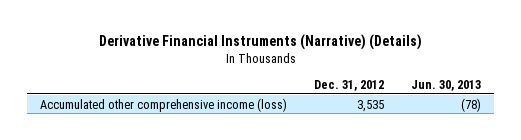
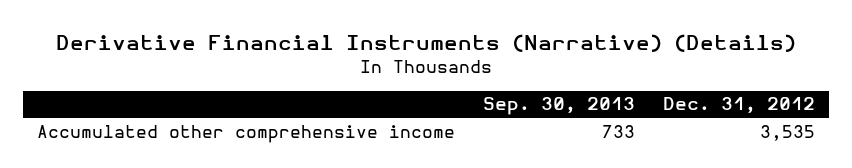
[410,79,481,91] Jun. 30, 2013 -> none
none -> [483,97,636,116] Sep. 30, 2013
[40,97,288,112] Accumulated other comprehensive income (loss) -> [37,124,456,143] Accumulated other comprehensive income

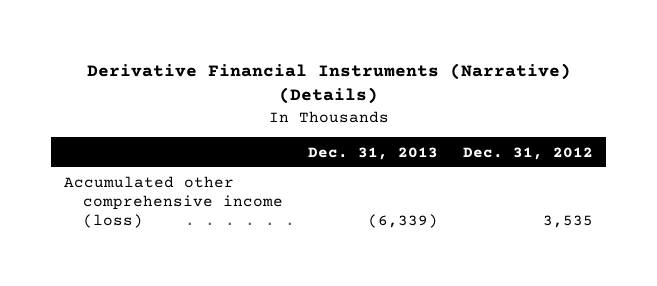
[483,97,636,116] Sep. 30, 2013 -> none
none -> [308,146,439,160] Dec. 31, 2013
[37,124,456,143] Accumulated other comprehensive income -> [63,176,283,228] Accumulated other comprehensive income (loss)

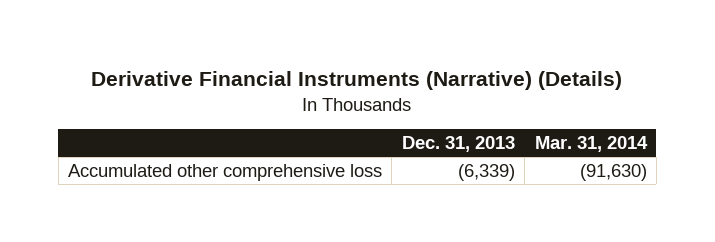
[463,146,594,160] Dec. 31, 2012 -> none
none -> [534,136,648,153] Mar. 31, 2014
[63,176,283,228] Accumulated other comprehensive income (loss) -> [67,163,382,181] Accumulated other comprehensive loss

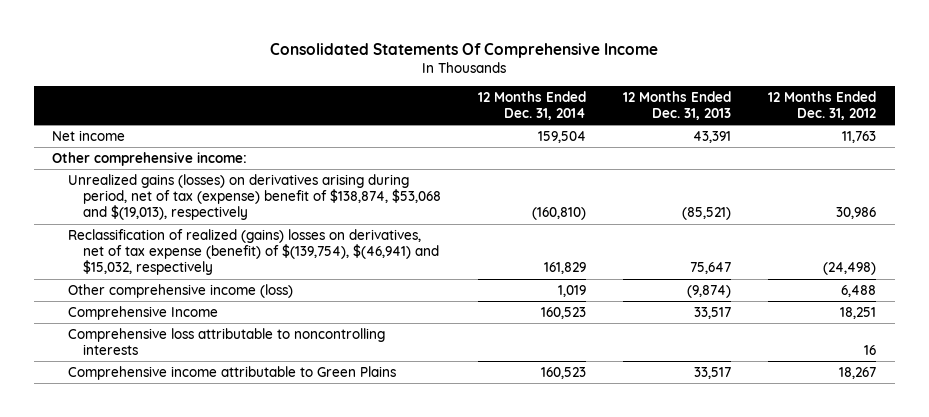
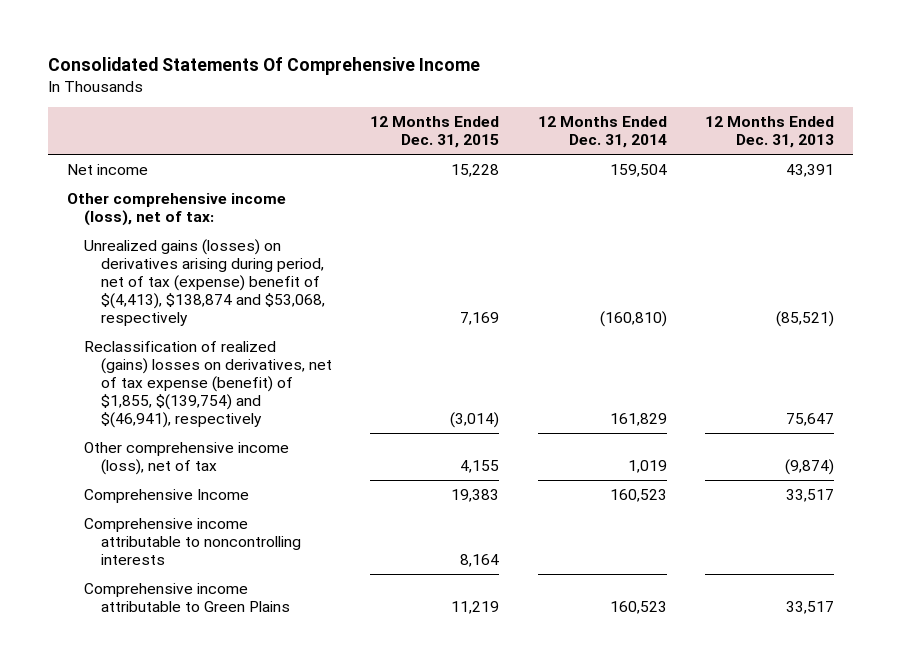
[768,90,877,120] 12 Months Ended Dec. 31, 2012 -> none
none -> [370,116,500,149] 12 Months Ended Dec. 31, 2015
[52,151,248,166] Other comprehensive income: -> [66,192,286,226] Other comprehensive income (loss), net of tax:
[67,173,442,221] Unrealized gains (losses) on derivatives arising during period, net of tax (expense) benefit of $138,874, $53,068 and $(19,013), respectively -> [83,238,325,326] Unrealized gains (losses) on derivatives arising during period, net of tax (expense) benefit of $(4,413), $138,874 and $53,068, respectively
[67,228,440,276] Reclassification of realized (gains) losses on derivatives, net of tax expense (benefit) of $(139,754), $(46,941) and $15,032, respectively -> [83,340,332,428] Reclassification of realized (gains) losses on derivatives, net of tax expense (benefit) of $1,855, $(139,754) and $(46,941), respectively
[67,283,293,298] Other comprehensive income (loss) -> [83,441,289,475] Other comprehensive income (loss), net of tax
[67,327,385,355] Comprehensive loss attributable to noncontrolling interests -> [83,517,301,565] Comprehensive income attributable to noncontrolling interests

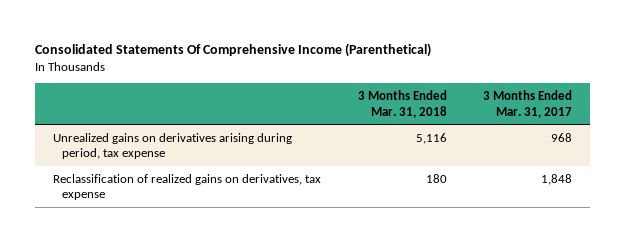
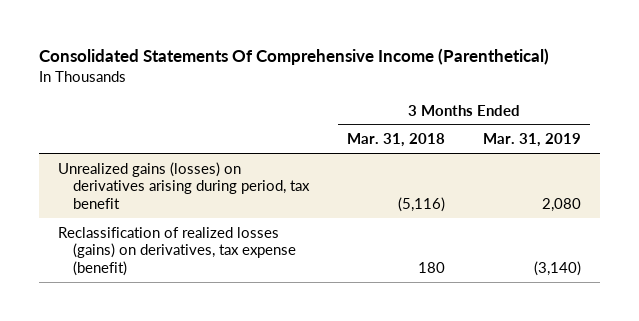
[482,89,572,118] 3 Months Ended Mar. 31, 2017 -> none
none -> [482,133,581,148] Mar. 31, 2019
[53,132,293,160] Unrealized gains on derivatives arising during period, tax expense -> [58,161,311,210] Unrealized gains (losses) on derivatives arising during period, tax benefit
[415,132,447,144] 5,116 -> [398,197,446,213] (5,116)
[53,173,322,201] Reclassification of realized gains on derivatives, tax expense -> [58,226,297,277] Reclassification of realized losses (gains) on derivatives, tax expense (benefit)

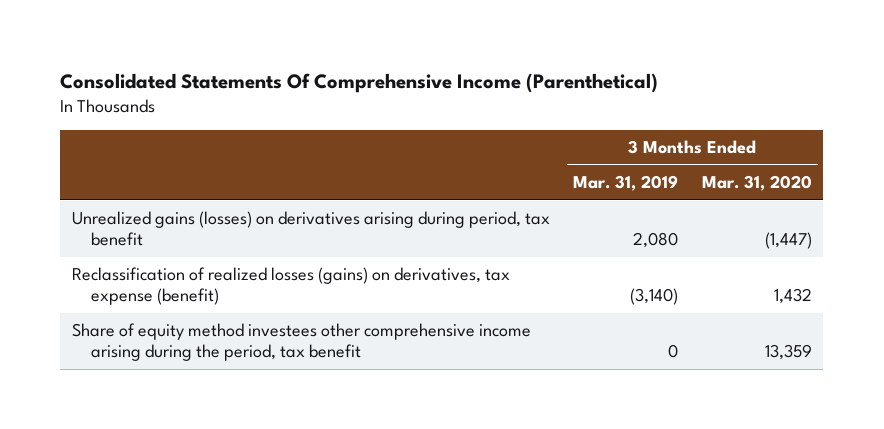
[347,133,446,148] Mar. 31, 2018 -> none
none -> [701,175,812,192] Mar. 31, 2020
none -> [71,323,531,362] Share of equity method investees other comprehensive income arising during the period, tax benefit

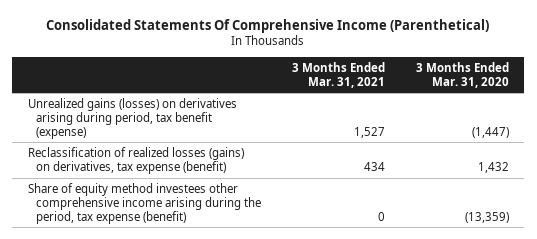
[573,175,679,192] Mar. 31, 2019 -> none
none -> [292,61,386,88] 3 Months Ended Mar. 31, 2021
[71,211,550,247] Unrealized gains (losses) on derivatives arising during period, tax benefit -> [27,97,237,139] Unrealized gains (losses) on derivatives arising during period, tax benefit (expense)
[71,323,531,362] Share of equity method investees other comprehensive income arising during the period, tax benefit -> [27,182,262,224] Share of equity method investees other comprehensive income arising during the period, tax expense (benefit)
[764,344,812,361] 13,359 -> [465,211,510,223] (13,359)

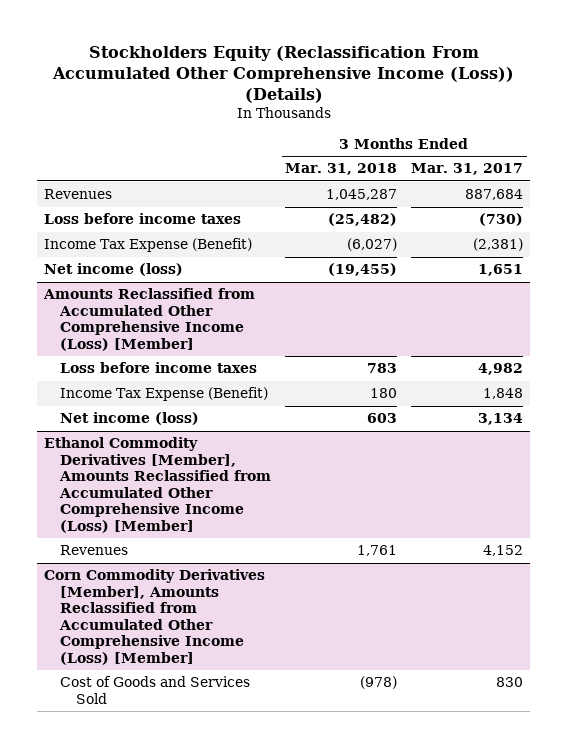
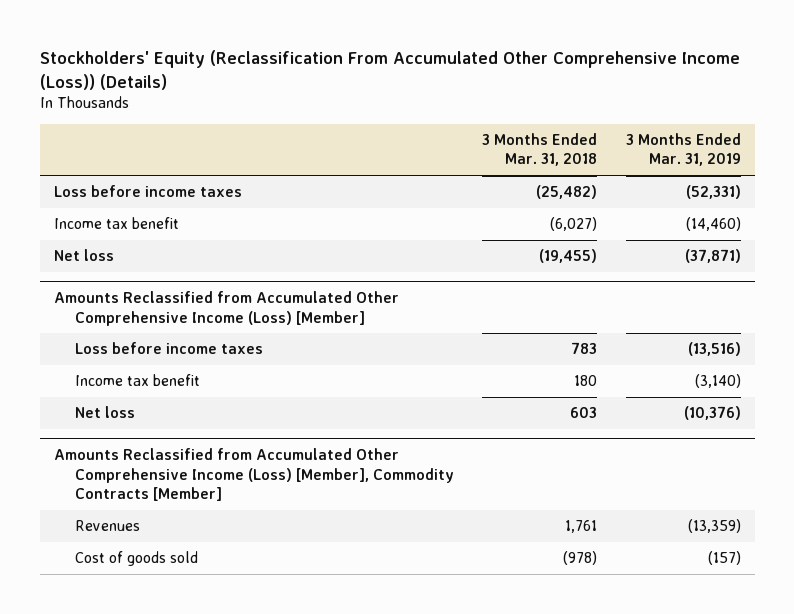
[51,46,514,103] Stockholders Equity (Reclassification From Accumulated Other Comprehensive Income (Loss)) (Details) -> [39,49,740,90] Stockholders' Equity (Reclassification From Accumulated Other Comprehensive Income (Loss)) (Details)
[411,163,524,176] Mar. 31, 2017 -> none
none -> [625,132,741,167] 3 Months Ended Mar. 31, 2019
[44,189,113,200] Revenues -> none
[44,238,253,253] Income Tax Expense (Benefit) -> [53,217,179,230] Income tax benefit
[44,263,184,277] Net income (loss) -> [53,249,114,262] Net loss
[59,387,268,402] Income Tax Expense (Benefit) -> [75,374,201,387] Income tax benefit
[59,412,199,426] Net income (loss) -> [75,406,136,419] Net loss
[44,437,271,533] Ethanol Commodity Derivatives [Member], Amounts Reclassified from Accumulated Other Comprehensive Income (Loss) [Member] -> [53,447,455,502] Amounts Reclassified from Accumulated Other Comprehensive Income (Loss) [Member], Commodity Contracts [Member]
[44,569,266,665] Corn Commodity Derivatives [Member], Amounts Reclassified from Accumulated Other Comprehensive Income (Loss) [Member] -> none
[59,676,250,704] Cost of Goods and Services Sold -> [75,551,199,567] Cost of goods sold

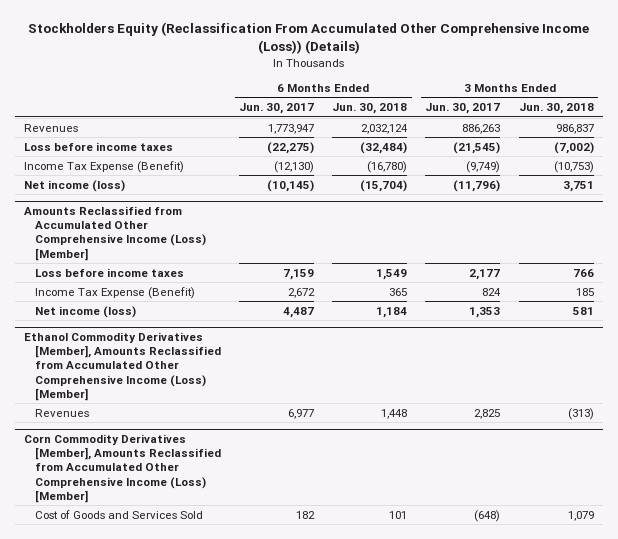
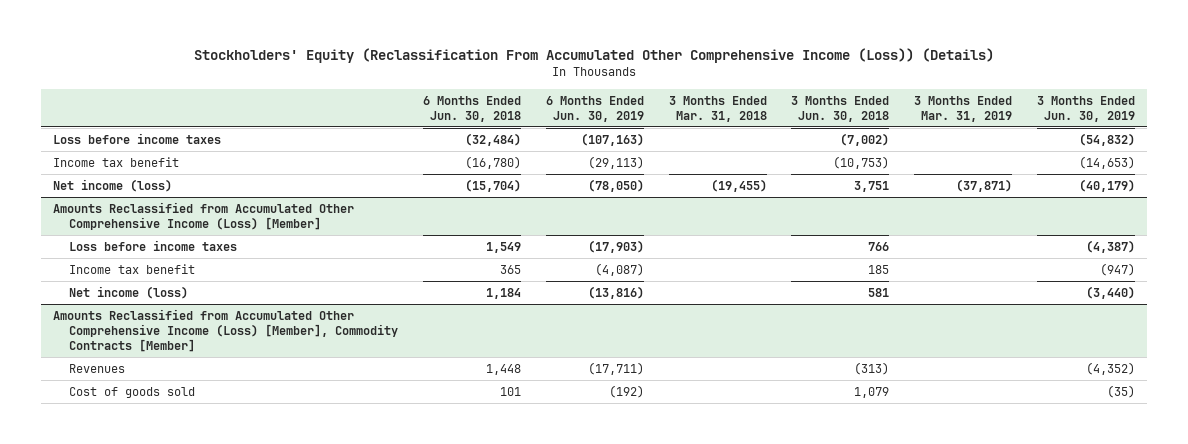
[27,21,589,54] Stockholders Equity (Reclassification From Accumulated Other Comprehensive Income (Loss)) (Details) -> [194,47,995,63] Stockholders' Equity (Reclassification From Accumulated Other Comprehensive Income (Loss)) (Details)
[239,103,315,115] Jun. 30, 2017 -> none
[425,103,501,115] Jun. 30, 2017 -> none
none -> [545,95,644,122] 6 Months Ended Jun. 30, 2019
none -> [668,95,767,122] 3 Months Ended Mar. 31, 2018
none -> [914,95,1013,122] 3 Months Ended Mar. 31, 2019
none -> [1036,95,1135,122] 3 Months Ended Jun. 30, 2019
[24,123,79,132] Revenues -> none
[24,160,185,173] Income Tax Expense (Benefit) -> [53,157,180,168] Income tax benefit
[35,286,196,299] Income Tax Expense (Benefit) -> [69,264,196,275] Income tax benefit
[24,331,222,401] Ethanol Commodity Derivatives [Member], Amounts Reclassified from Accumulated Other Comprehensive Income (Loss) [Member] -> [53,309,399,352] Amounts Reclassified from Accumulated Other Comprehensive Income (Loss) [Member], Commodity Contracts [Member]
[24,433,222,503] Corn Commodity Derivatives [Member], Amounts Reclassified from Accumulated Other Comprehensive Income (Loss) [Member] -> none
[35,509,204,519] Cost of Goods and Services Sold -> [69,387,196,399] Cost of goods sold

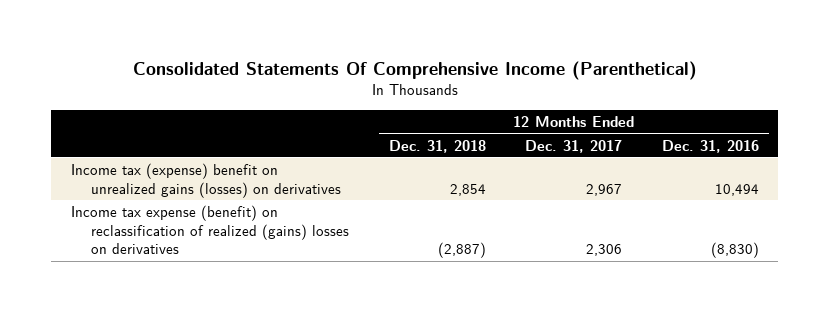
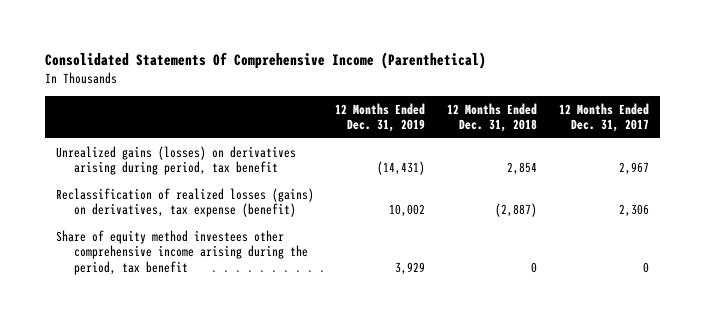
[661,139,759,153] Dec. 31, 2016 -> none
none -> [335,102,426,133] 12 Months Ended Dec. 31, 2019
[71,162,342,198] Income tax (expense) benefit on unrealized gains (losses) on derivatives -> [55,145,296,176] Unrealized gains (losses) on derivatives arising during period, tax benefit
[71,204,350,255] Income tax expense (benefit) on reclassification of realized (gains) losses on derivatives -> [55,187,314,218] Reclassification of realized losses (gains) on derivatives, tax expense (benefit)
none -> [55,229,309,275] Share of equity method investees other comprehensive income arising during the period, tax benefit

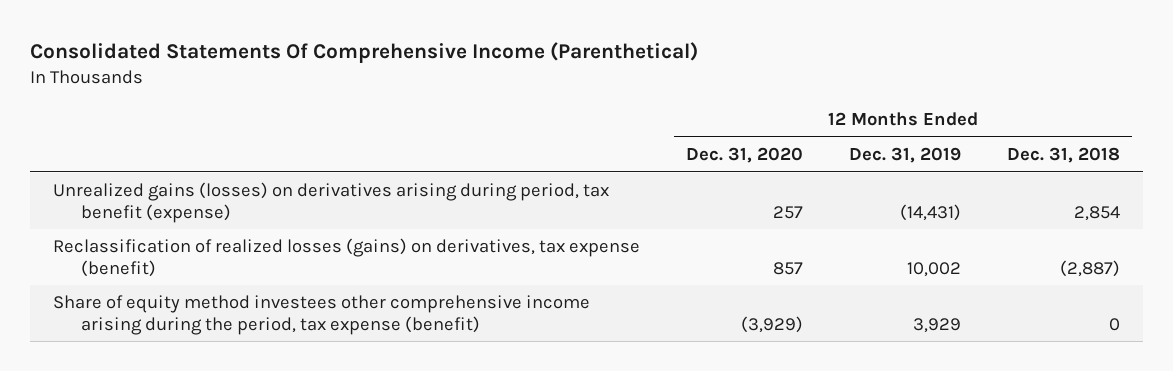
[558,102,649,133] 12 Months Ended Dec. 31, 2017 -> none
none -> [685,147,803,164] Dec. 31, 2020
[55,145,296,176] Unrealized gains (losses) on derivatives arising during period, tax benefit -> [52,182,609,223] Unrealized gains (losses) on derivatives arising during period, tax benefit (expense)
[55,229,309,275] Share of equity method investees other comprehensive income arising during the period, tax benefit -> [52,295,590,335] Share of equity method investees other comprehensive income arising during the period, tax expense (benefit)

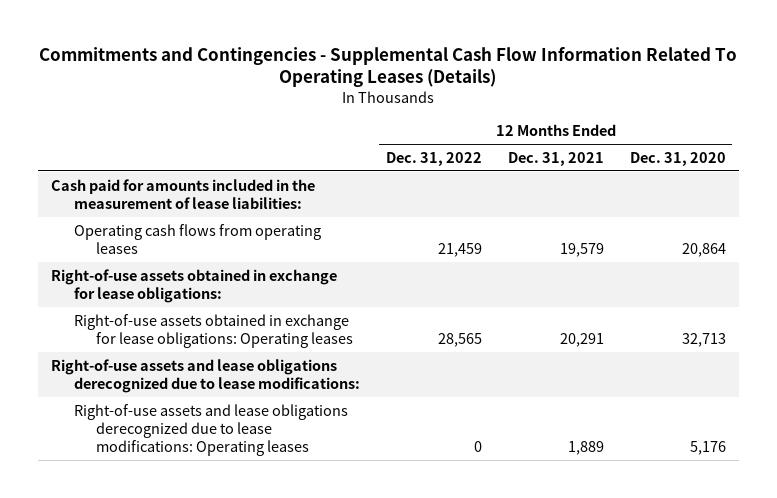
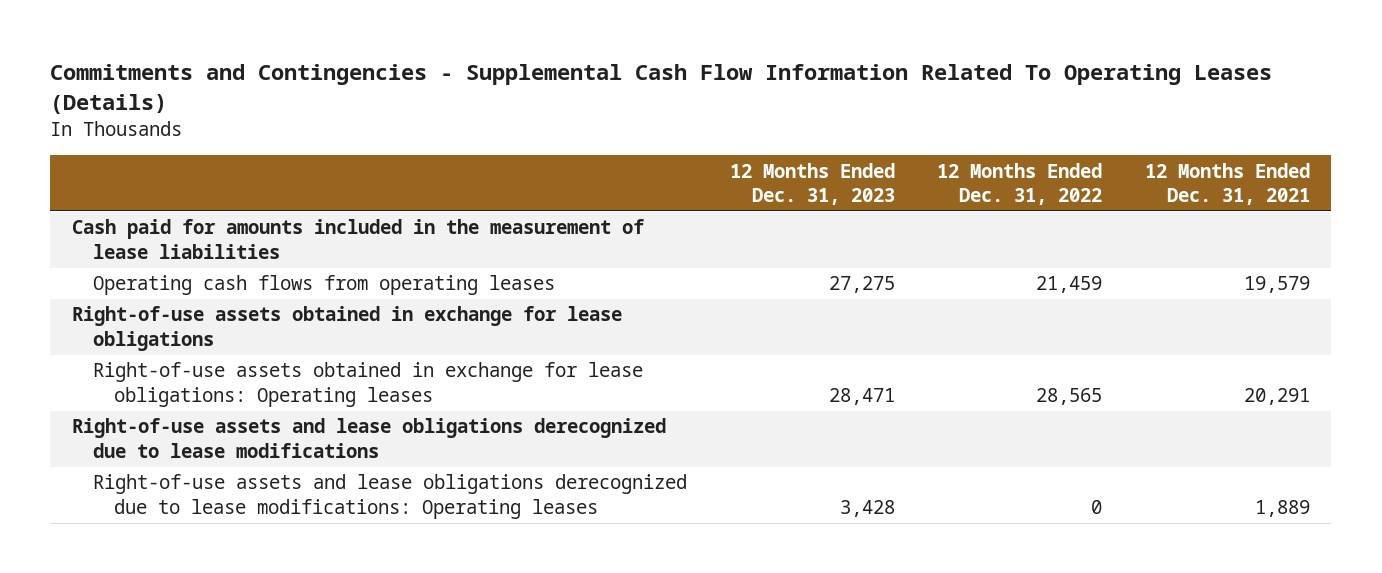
[629,151,726,166] Dec. 31, 2020 -> none
none -> [729,162,895,206] 12 Months Ended Dec. 31, 2023
[51,178,316,209] Cash paid for amounts included in the measurement of lease liabilities: -> [71,219,645,259] Cash paid for amounts included in the measurement of lease liabilities
[51,268,338,303] Right-of-use assets obtained in exchange for lease obligations: -> [71,306,622,351] Right-of-use assets obtained in exchange for lease obligations
[51,358,360,393] Right-of-use assets and lease obligations derecognized due to lease modifications: -> [71,418,666,458] Right-of-use assets and lease obligations derecognized due to lease modifications

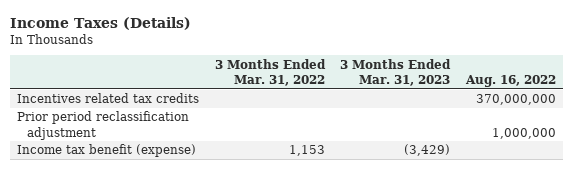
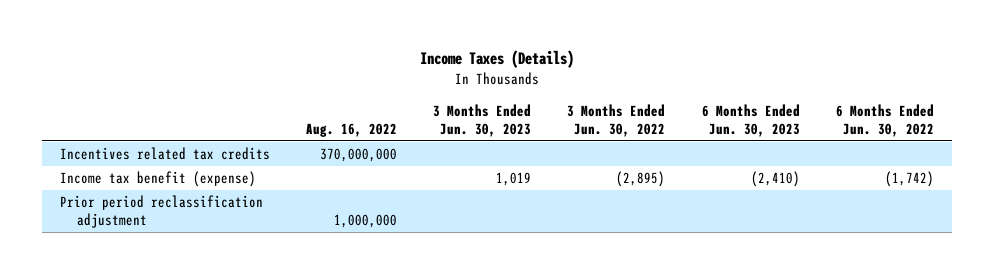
[214,58,326,86] 3 Months Ended Mar. 31, 2022 -> none
[340,58,452,86] 3 Months Ended Mar. 31, 2023 -> none
none -> [433,103,532,137] 3 Months Ended Jun. 30, 2023
none -> [567,103,666,137] 3 Months Ended Jun. 30, 2022
none -> [701,103,800,137] 6 Months Ended Jun. 30, 2023
none -> [835,103,934,137] 6 Months Ended Jun. 30, 2022
[17,111,190,140] Prior period reclassification adjustment -> [59,195,263,229] Prior period reclassification adjustment

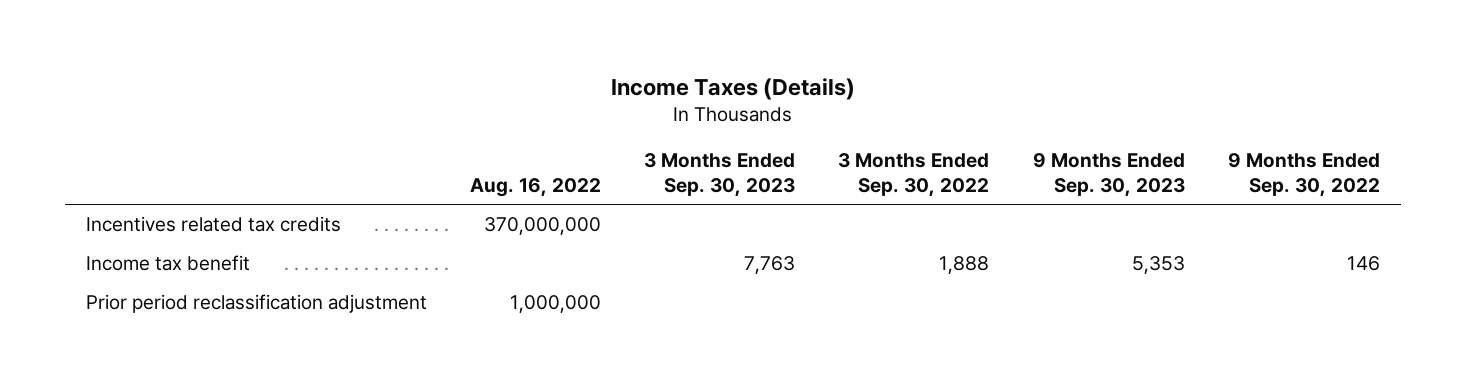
[433,103,532,137] 3 Months Ended Jun. 30, 2023 -> none
[567,103,666,137] 3 Months Ended Jun. 30, 2022 -> none
[701,103,800,137] 6 Months Ended Jun. 30, 2023 -> none
[835,103,934,137] 6 Months Ended Jun. 30, 2022 -> none
none -> [644,152,796,197] 3 Months Ended Sep. 30, 2023
none -> [838,152,990,197] 3 Months Ended Sep. 30, 2022
none -> [1032,152,1185,197] 9 Months Ended Sep. 30, 2023
none -> [1227,152,1380,197] 9 Months Ended Sep. 30, 2022
[59,171,256,188] Income tax benefit (expense) -> [86,255,251,272] Income tax benefit

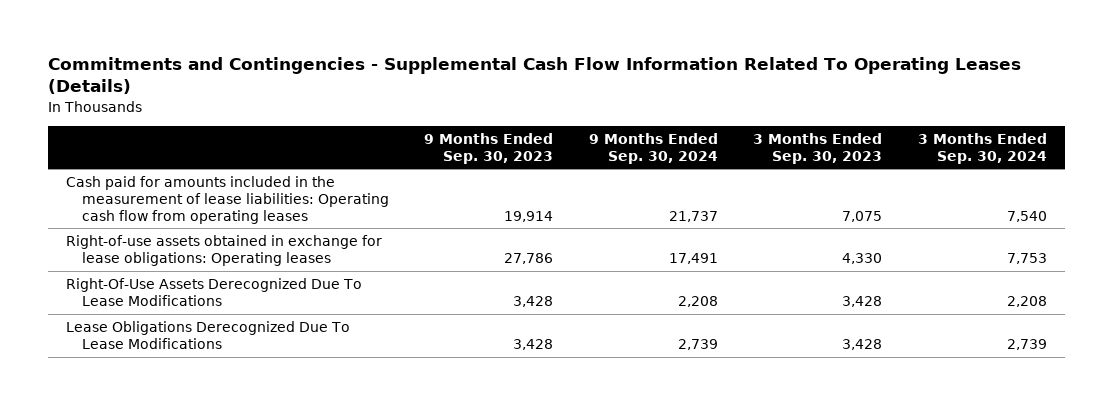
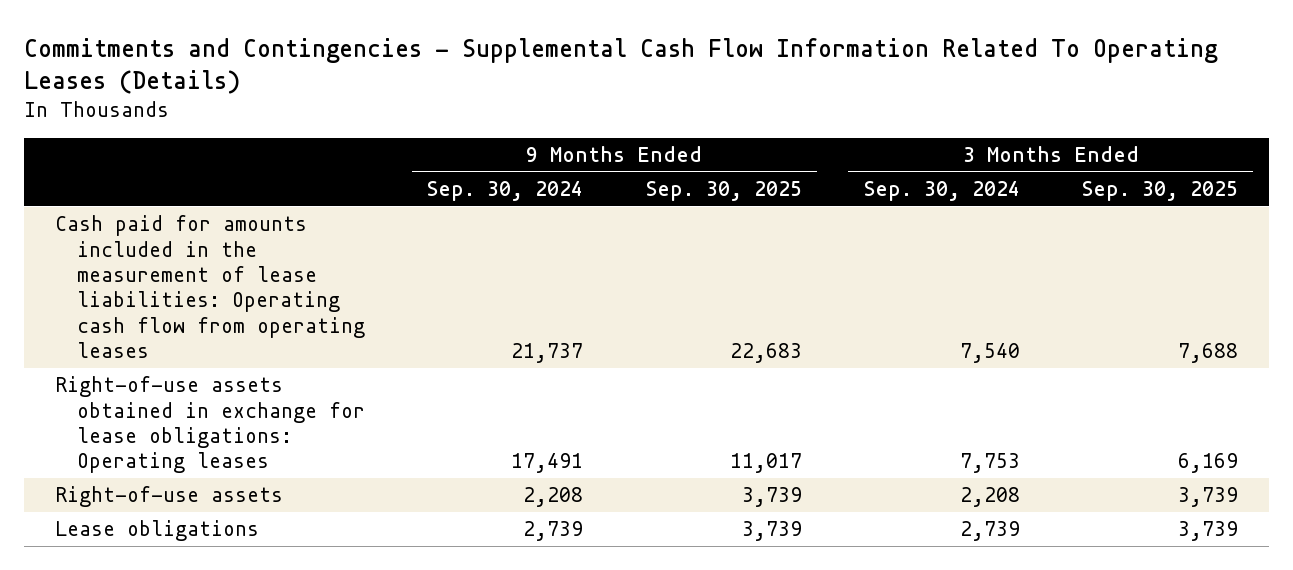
[424,132,554,164] 9 Months Ended Sep. 30, 2023 -> none
[753,132,883,164] 3 Months Ended Sep. 30, 2023 -> none
none -> [645,181,802,202] Sep. 30, 2025
none -> [1081,181,1238,202] Sep. 30, 2025
[65,278,362,306] Right-Of-Use Assets Derecognized Due To Lease Modifications -> [55,486,284,508] Right-of-use assets
[65,321,350,349] Lease Obligations Derecognized Due To Lease Modifications -> [55,520,260,542] Lease obligations

